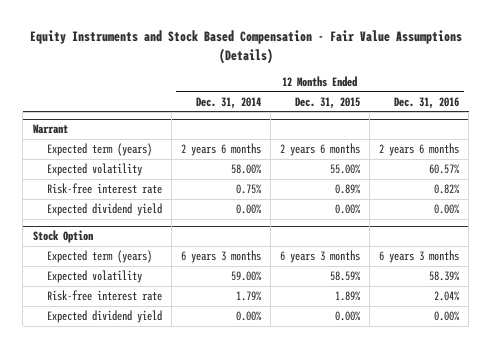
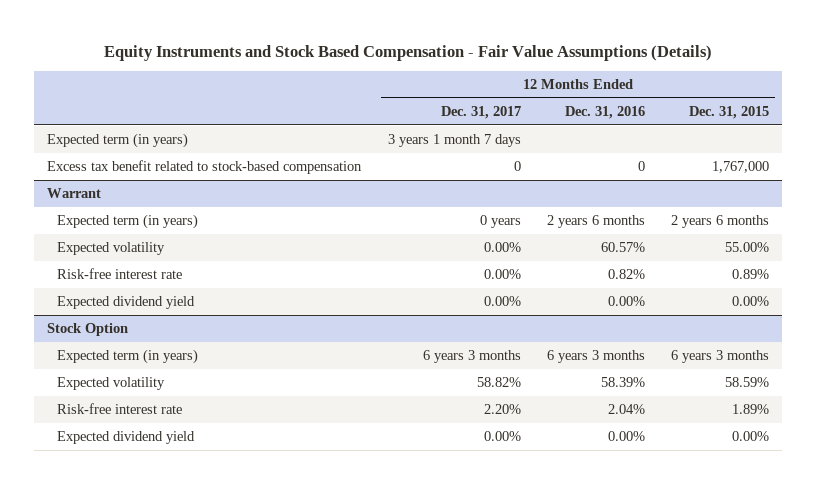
[195,96,261,109] Dec. 31, 2014 -> none
none -> [440,105,521,119] Dec. 31, 2017
none -> [47,133,189,149] Expected term (in years)
none -> [47,160,363,175] Excess tax benefit related to stock-based compensation
[46,143,152,157] Expected term (years) -> [57,214,199,230] Expected term (in years)
[46,250,152,264] Expected term (years) -> [57,349,199,365] Expected term (in years)

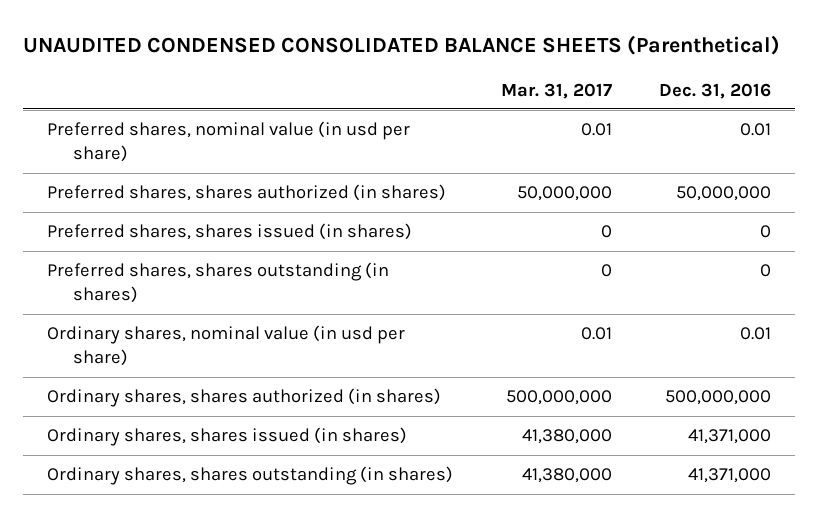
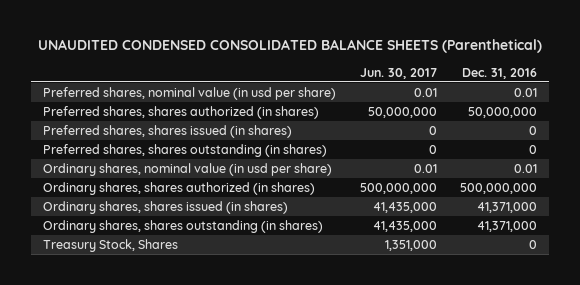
[500,82,612,99] Mar. 31, 2017 -> none
none -> [359,67,437,79] Jun. 30, 2017
none -> [43,238,179,252] Treasury Stock, Shares

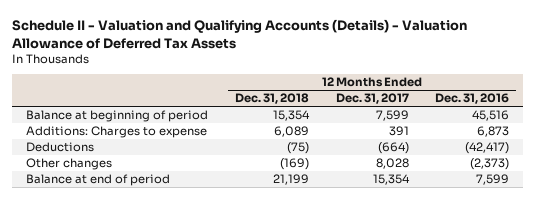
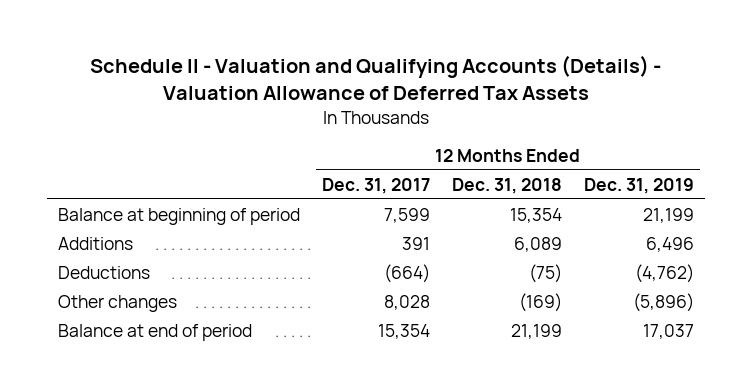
[435,93,510,105] Dec. 31, 2016 -> none
none -> [584,177,695,194] Dec. 31, 2019
[25,126,207,139] Additions: Charges to expense -> [57,236,133,250] Additions

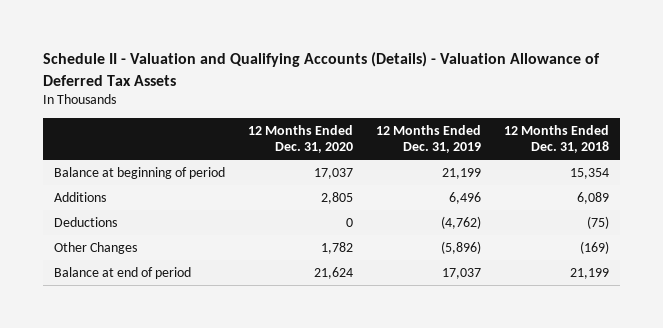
[321,177,430,194] Dec. 31, 2017 -> none
none -> [248,124,354,154] 12 Months Ended Dec. 31, 2020
[57,294,177,312] Other changes -> [54,241,138,254] Other Changes

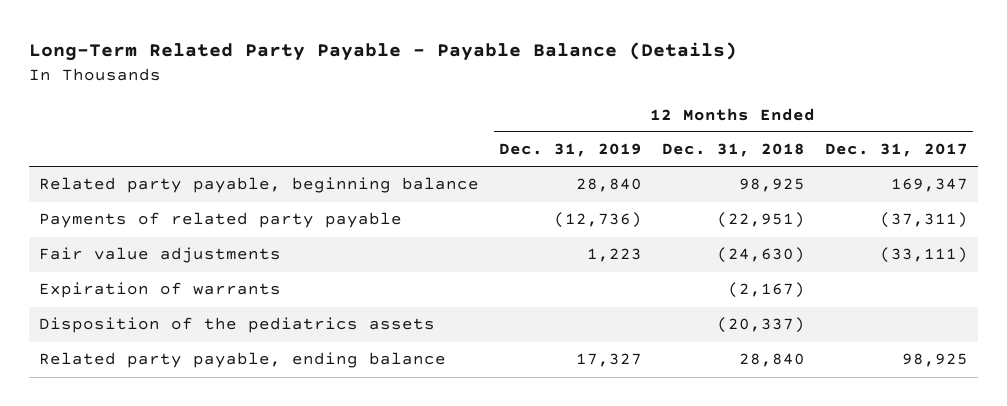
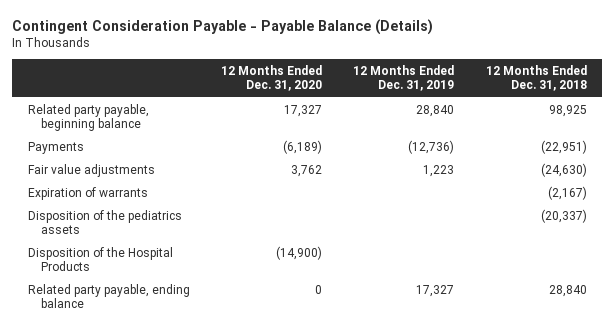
[29,42,738,62] Long-Term Related Party Payable - Payable Balance (Details) -> [12,18,434,35] Contingent Consideration Payable - Payable Balance (Details)
[824,143,968,158] Dec. 31, 2017 -> none
none -> [221,65,323,92] 12 Months Ended Dec. 31, 2020
[38,212,402,229] Payments of related party payable -> [27,141,84,154] Payments
none -> [27,246,173,272] Disposition of the Hospital Products

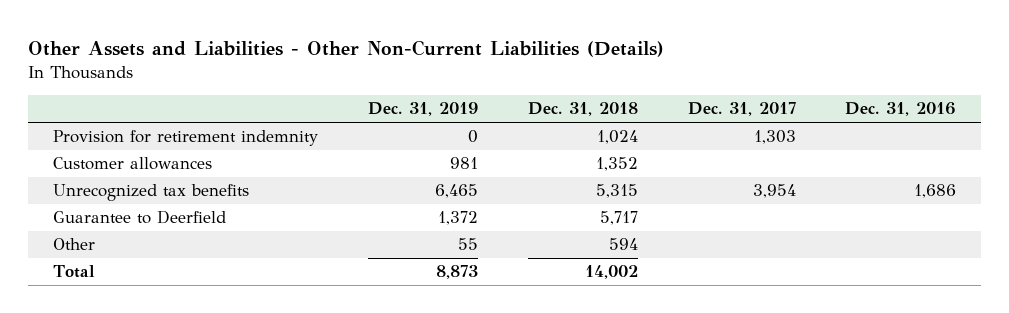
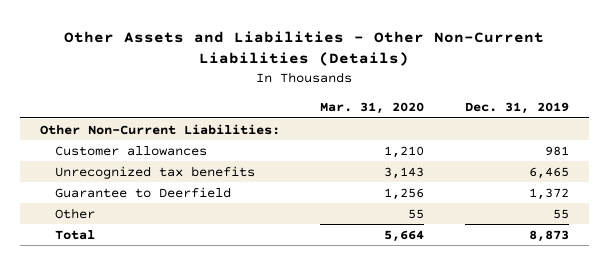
[527,102,638,117] Dec. 31, 2018 -> none
[687,102,796,117] Dec. 31, 2017 -> none
[845,102,957,117] Dec. 31, 2016 -> none
none -> [320,102,425,115] Mar. 31, 2020
[53,130,319,147] Provision for retirement indemnity -> none
none -> [39,123,280,135] Other Non-Current Liabilities:

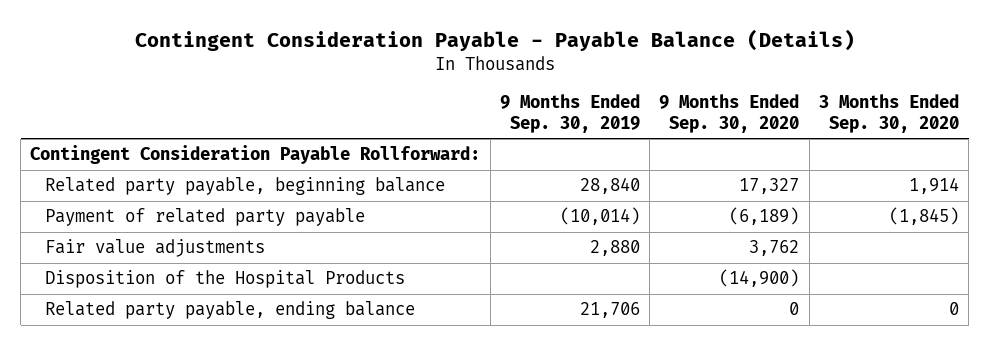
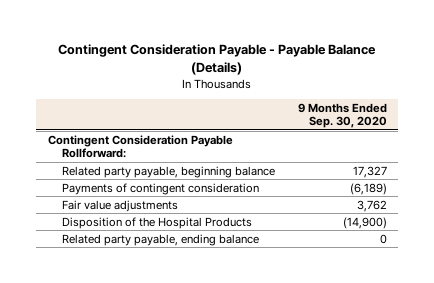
[499,94,640,133] 9 Months Ended Sep. 30, 2019 -> none
[818,94,959,133] 3 Months Ended Sep. 30, 2020 -> none
[44,208,365,227] Payment of related party payable -> [61,182,259,195] Payments of contingent consideration

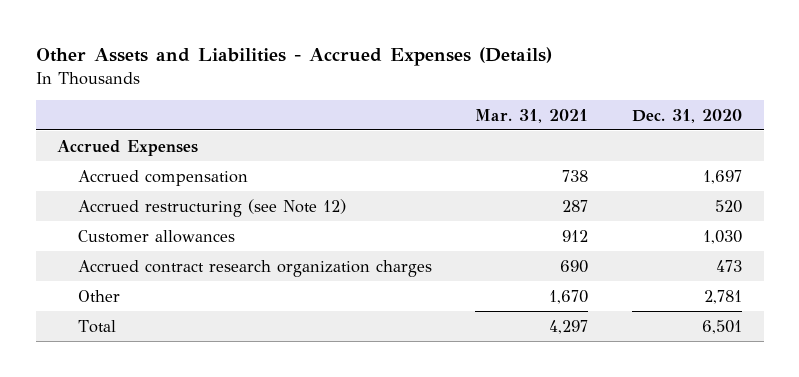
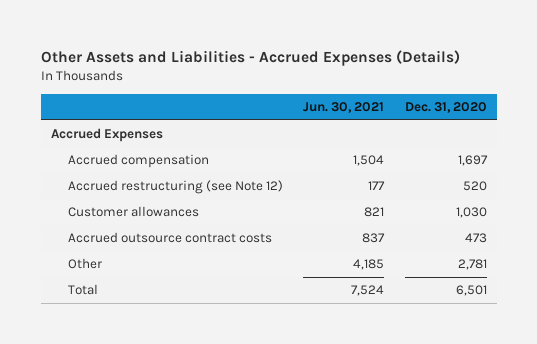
[475,108,589,123] Mar. 31, 2021 -> none
none -> [303,102,385,114] Jun. 30, 2021
[77,259,432,277] Accrued contract research organization charges -> [67,232,272,244] Accrued outsource contract costs

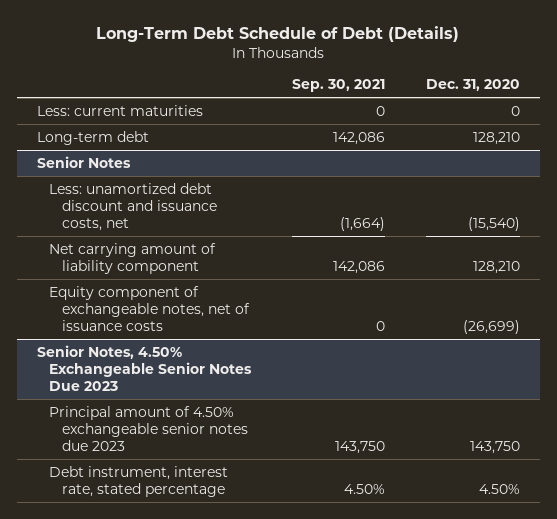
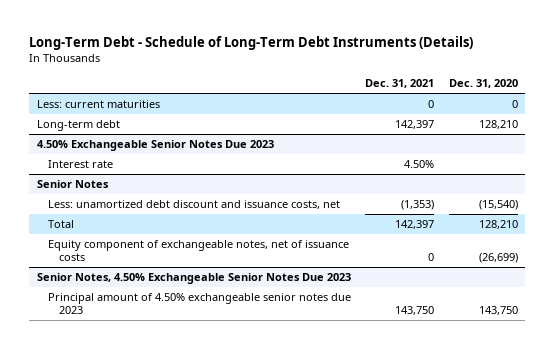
[96,25,460,42] Long-Term Debt Schedule of Debt (Details) -> [29,35,474,50] Long-Term Debt - Schedule of Long-Term Debt Instruments (Details)
[292,79,386,93] Sep. 30, 2021 -> none
none -> [365,79,435,89] Dec. 31, 2021
none -> [36,140,274,152] 4.50% Exchangeable Senior Notes Due 2023
none -> [48,160,114,169] Interest rate
[49,242,217,274] Net carrying amount of liability component -> [48,220,75,229] Total
[49,465,229,497] Debt instrument, interest rate, stated percentage -> none

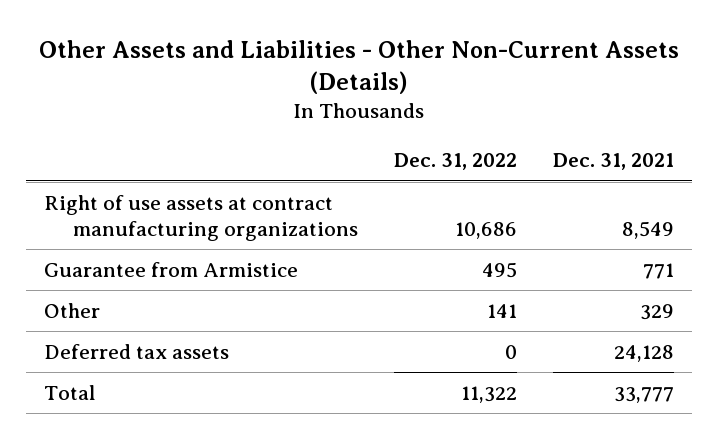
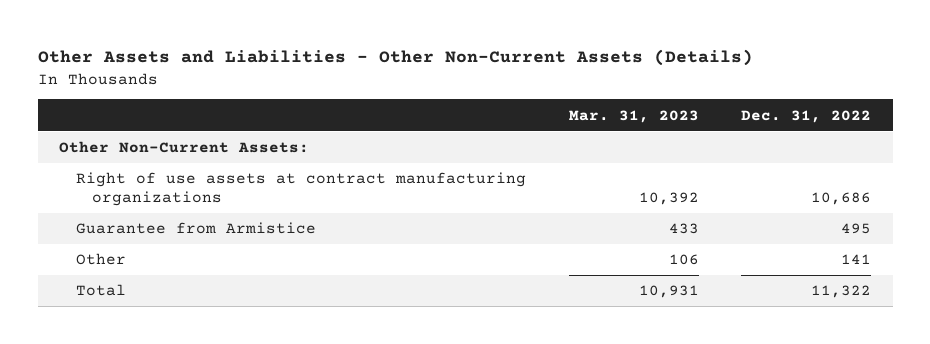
[552,153,674,171] Dec. 31, 2021 -> none
none -> [568,109,699,123] Mar. 31, 2023
none -> [58,141,309,154] Other Non-Current Assets:
[43,343,229,359] Deferred tax assets -> none

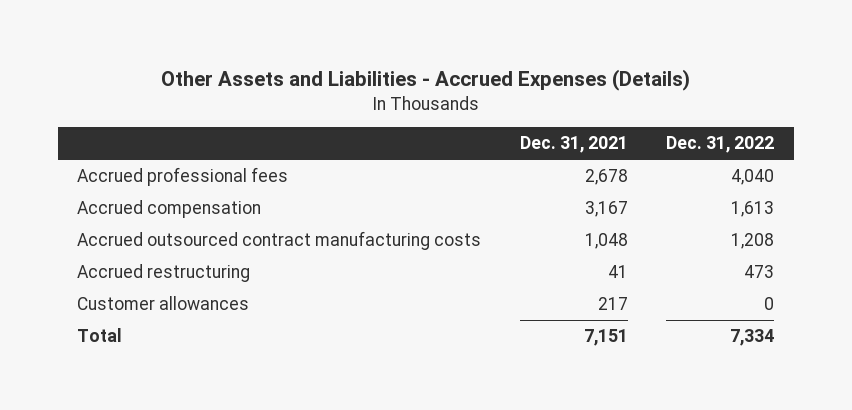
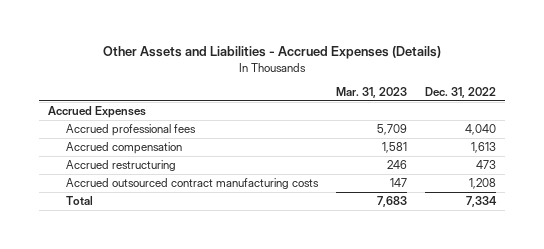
[519,136,628,154] Dec. 31, 2021 -> none
none -> [335,86,407,98] Mar. 31, 2023
none -> [47,106,146,119] Accrued Expenses
[77,296,250,311] Customer allowances -> none
[77,231,482,251] Accrued outsourced contract manufacturing costs -> [65,178,319,190] Accrued outsourced contract manufacturing costs

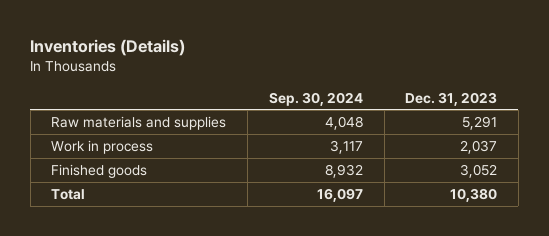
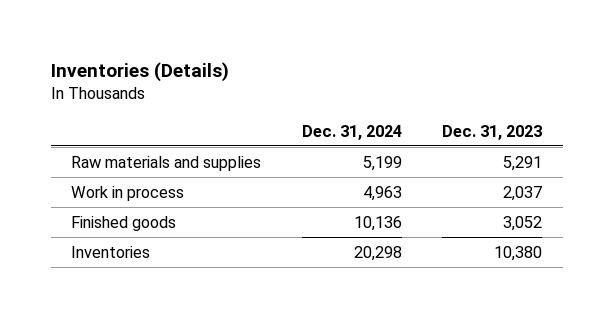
[268,91,363,106] Sep. 30, 2024 -> none
none -> [301,124,402,140] Dec. 31, 2024
[51,189,86,201] Total -> [71,245,151,258] Inventories

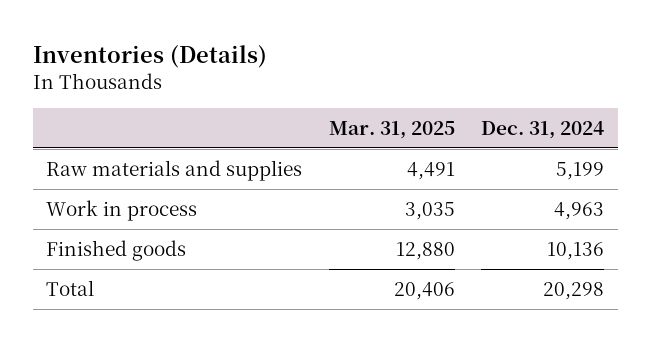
[442,124,543,140] Dec. 31, 2023 -> none
none -> [328,120,455,139] Mar. 31, 2025
[71,245,151,258] Inventories -> [46,279,95,296] Total

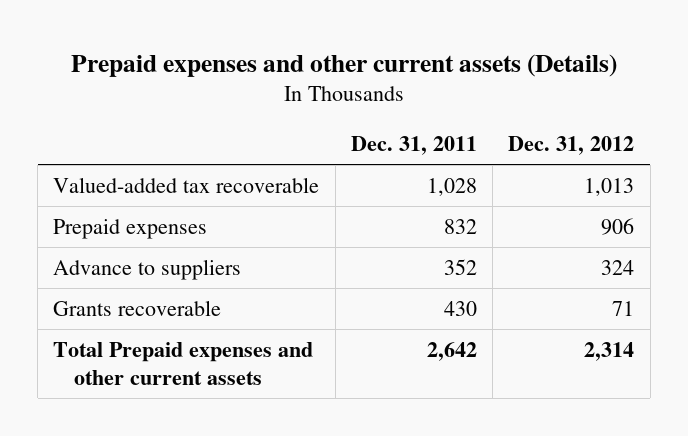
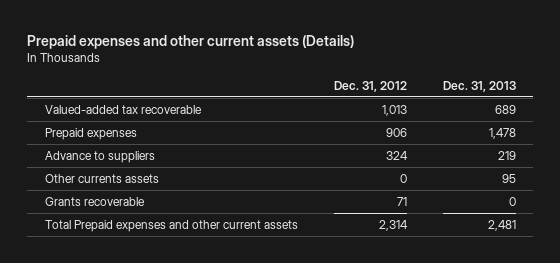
[350,136,477,156] Dec. 31, 2011 -> none
none -> [442,81,516,93] Dec. 31, 2013
none -> [44,173,159,183] Other currents assets

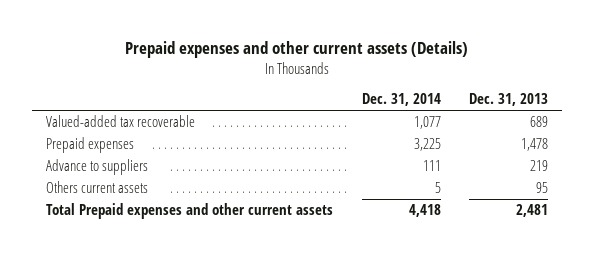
[333,81,407,93] Dec. 31, 2012 -> none
none -> [361,93,441,107] Dec. 31, 2014
[44,196,145,206] Grants recoverable -> none
[44,173,159,183] Other currents assets -> [46,181,149,194] Others current assets

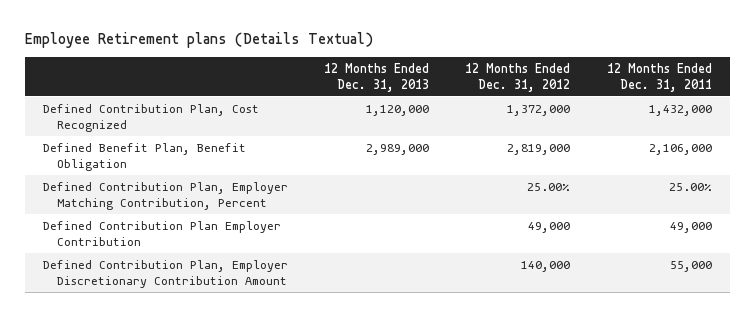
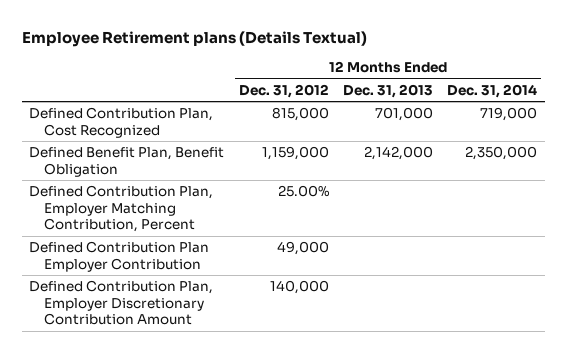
[606,62,712,92] 12 Months Ended Dec. 31, 2011 -> none
none -> [447,83,538,98] Dec. 31, 2014
[366,104,430,116] 1,120,000 -> [375,107,434,122] 701,000
[507,104,571,116] 1,372,000 -> [271,107,329,122] 815,000
[366,143,430,155] 2,989,000 -> [364,146,434,161] 2,142,000
[507,143,571,155] 2,819,000 -> [261,146,329,161] 1,159,000

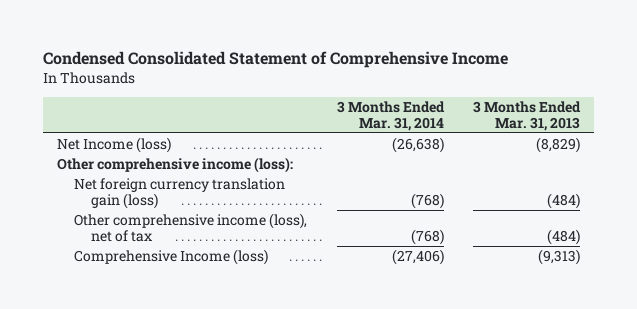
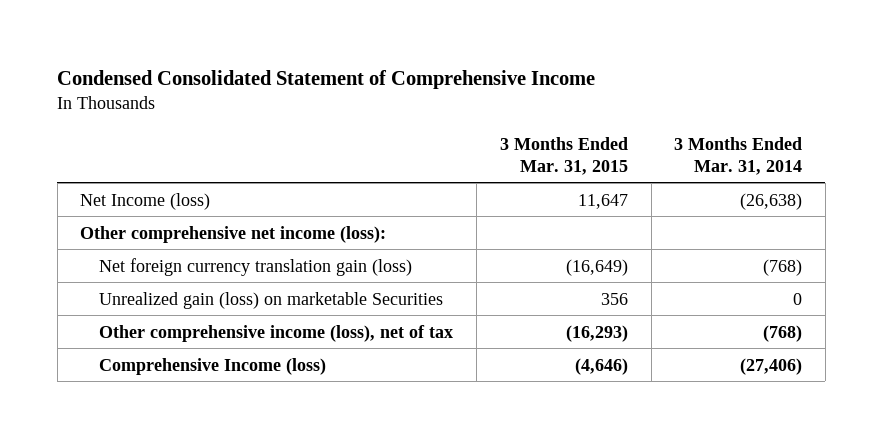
[472,100,581,131] 3 Months Ended Mar. 31, 2013 -> none
none -> [499,136,628,175] 3 Months Ended Mar. 31, 2015
[57,156,294,173] Other comprehensive income (loss): -> [80,225,387,243] Other comprehensive net income (loss):
none -> [99,291,444,309] Unrealized gain (loss) on marketable Securities

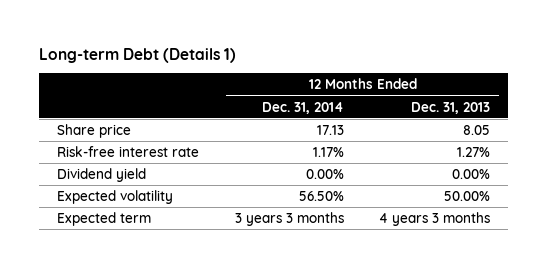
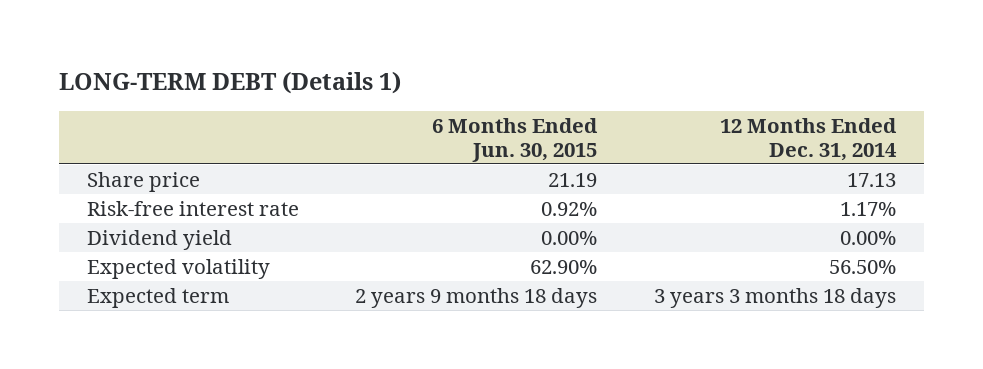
[39,47,237,63] Long-term Debt (Details 1) -> [58,71,401,95] LONG-TERM DEBT (Details 1)
[411,101,491,114] Dec. 31, 2013 -> none
none -> [432,117,599,162] 6 Months Ended Jun. 30, 2015
[234,211,344,226] 3 years 3 months -> [653,287,896,308] 3 years 3 months 18 days

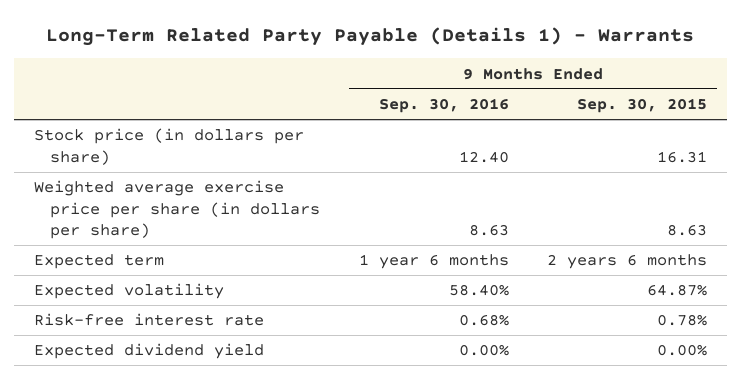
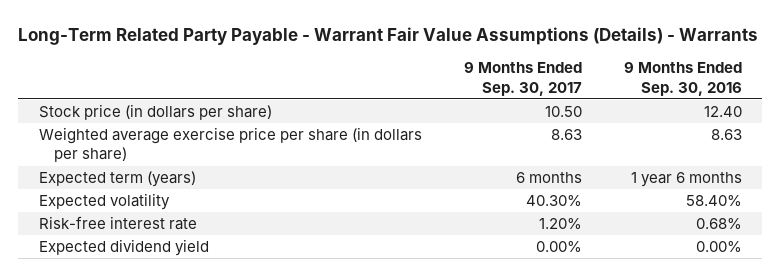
[46,27,695,47] Long-Term Related Party Payable (Details 1) - Warrants -> [18,27,759,46] Long-Term Related Party Payable - Warrant Fair Value Assumptions (Details) - Warrants
[577,98,708,114] Sep. 30, 2015 -> none
none -> [463,62,582,96] 9 Months Ended Sep. 30, 2017
[33,254,164,270] Expected term -> [39,171,197,188] Expected term (years)

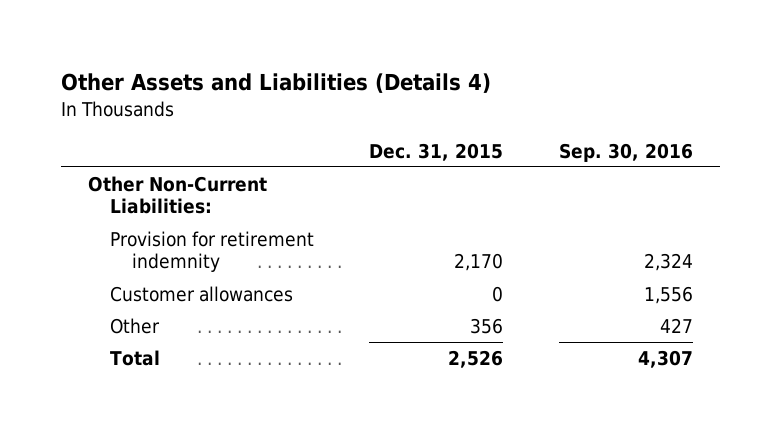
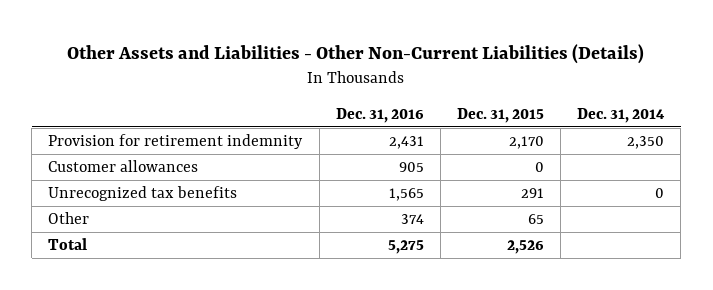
[60,72,491,93] Other Assets and Liabilities (Details 4) -> [67,44,645,65] Other Assets and Liabilities - Other Non-Current Liabilities (Details)
[558,142,693,162] Sep. 30, 2016 -> none
none -> [335,107,424,123] Dec. 31, 2016
none -> [577,107,666,123] Dec. 31, 2014
[88,176,268,215] Other Non-Current Liabilities: -> none
none -> [48,186,238,202] Unrecognized tax benefits
[470,318,504,335] 356 -> [527,214,544,225] 65

